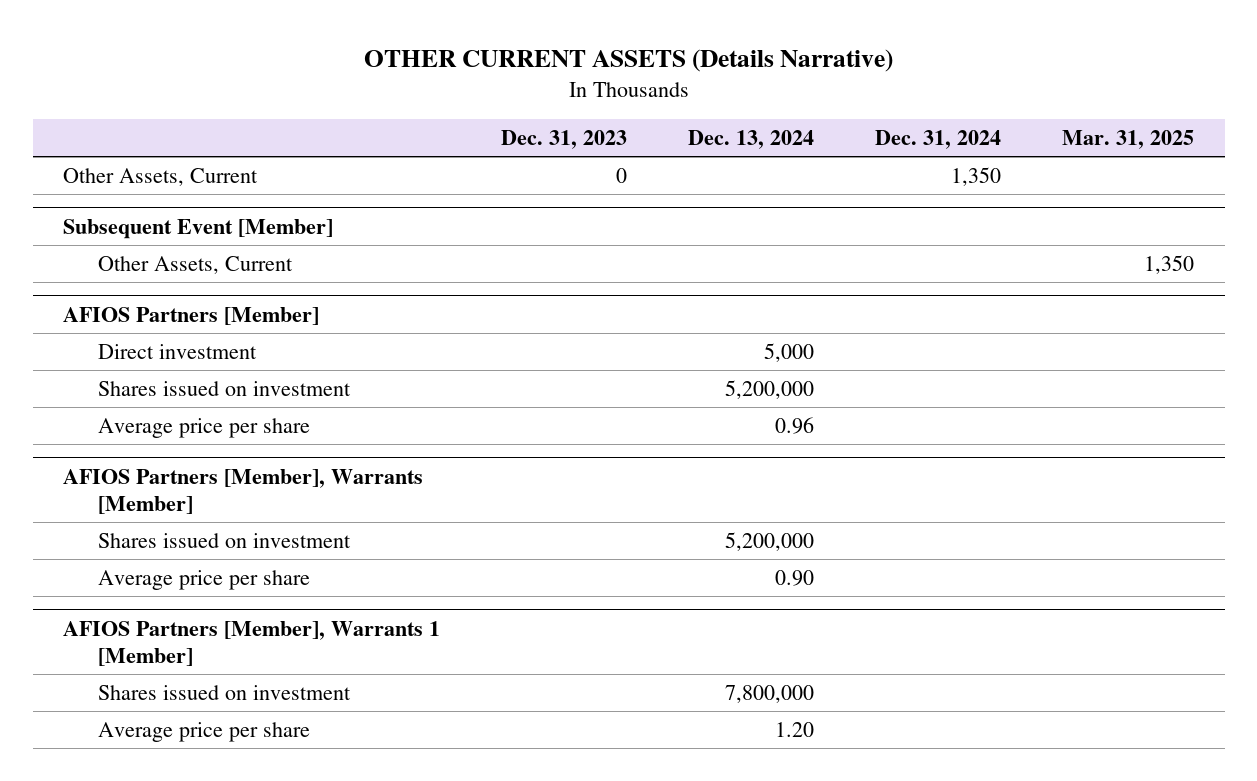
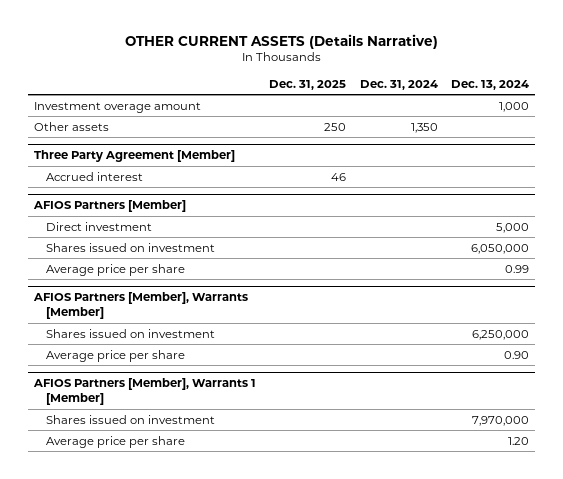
[501,129,628,149] Dec. 31, 2023 -> none
[1062,129,1195,149] Mar. 31, 2025 -> none
none -> [269,79,347,90] Dec. 31, 2025
[63,218,334,239] Subsequent Event [Member] -> none
[98,255,294,274] Other Assets, Current -> none
none -> [34,101,202,113] Investment overage amount
[63,167,259,186] Other Assets, Current -> [34,121,110,131] Other assets
none -> [34,150,236,163] Three Party Agreement [Member]
none -> [46,171,144,181] Accrued interest
[725,379,815,399] 5,200,000 -> [470,243,529,254] 6,050,000
[775,416,815,434] 0.96 -> [504,264,529,273] 0.99
[725,531,815,551] 5,200,000 -> [471,329,529,340] 6,250,000
[725,684,815,703] 7,800,000 -> [471,415,529,426] 7,970,000

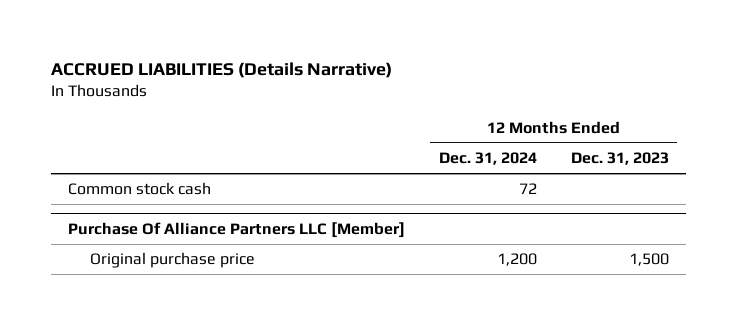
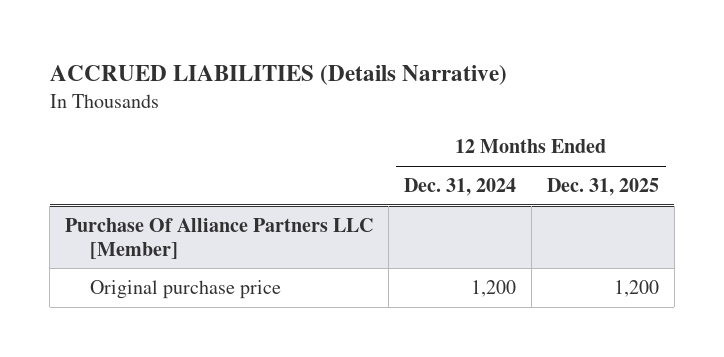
[570,152,669,166] Dec. 31, 2023 -> none
none -> [546,177,659,196] Dec. 31, 2025
[67,182,211,196] Common stock cash -> none

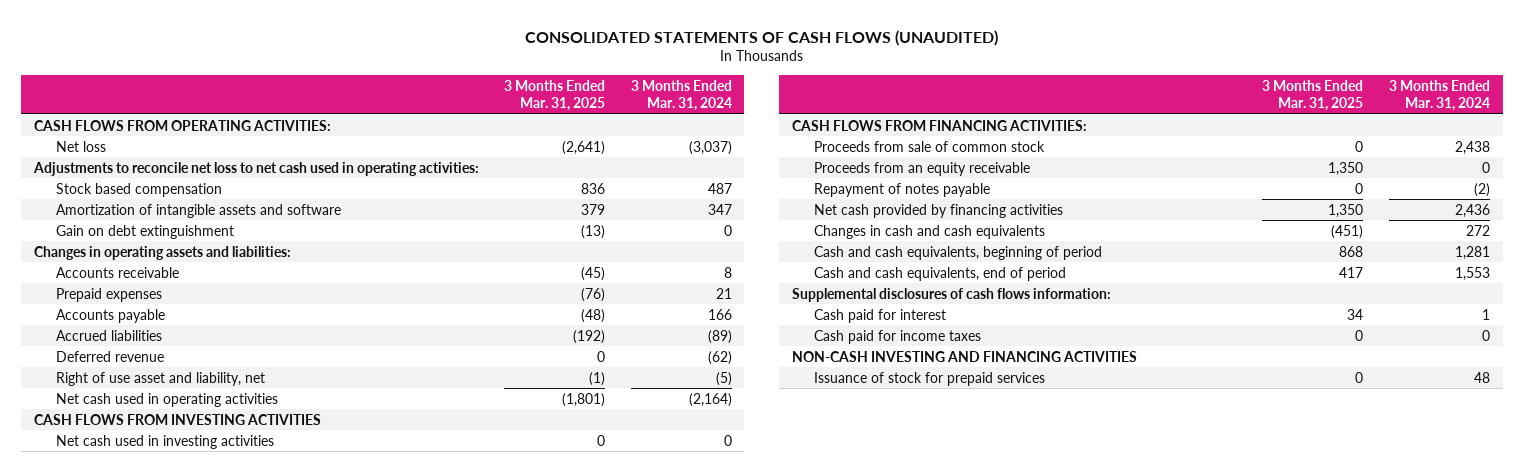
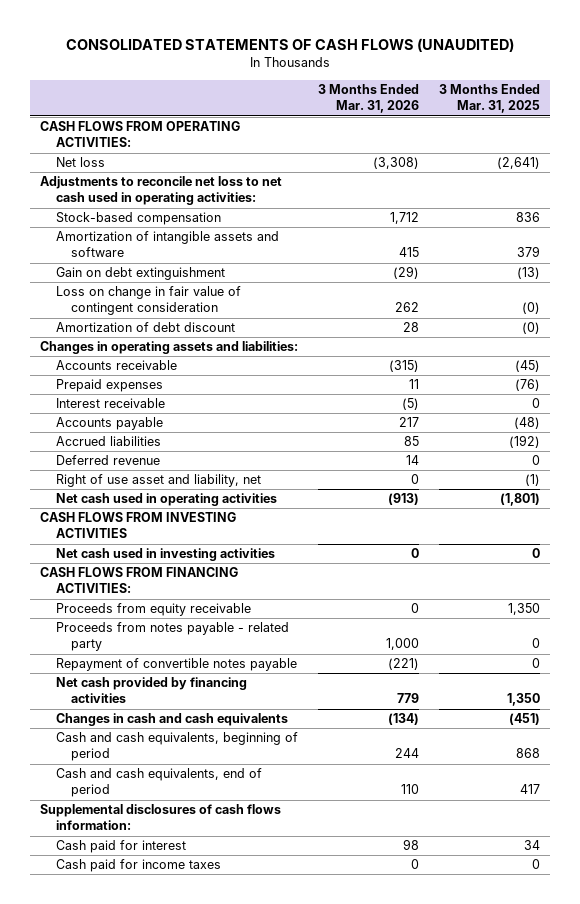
[630,80,732,112] 3 Months Ended Mar. 31, 2024 -> none
none -> [318,84,420,114] 3 Months Ended Mar. 31, 2026
[55,182,222,197] Stock based compensation -> [55,212,221,226] Stock-based compensation
none -> [55,286,241,316] Loss on change in fair value of contingent consideration
none -> [55,322,235,333] Amortization of debt discount
none -> [55,398,165,409] Interest receivable
[813,140,1045,152] Proceeds from sale of common stock -> none
[813,161,1030,176] Proceeds from an equity receivable -> [55,603,251,617] Proceeds from equity receivable
none -> [55,622,289,652] Proceeds from notes payable - related party
[813,182,990,197] Repayment of notes payable -> [55,658,297,672] Repayment of convertible notes payable
[791,350,1137,362] NON-CASH INVESTING AND FINANCING ACTIVITIES -> none
[813,371,1045,386] Issuance of stock for prepaid services -> none

